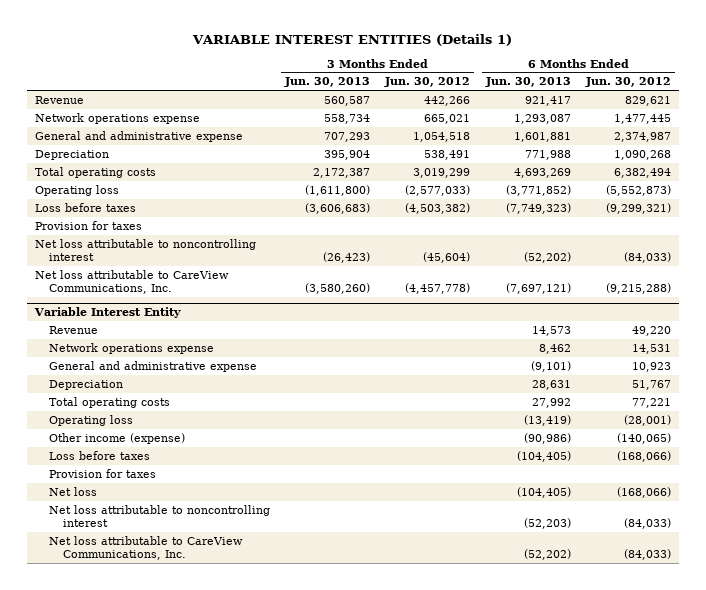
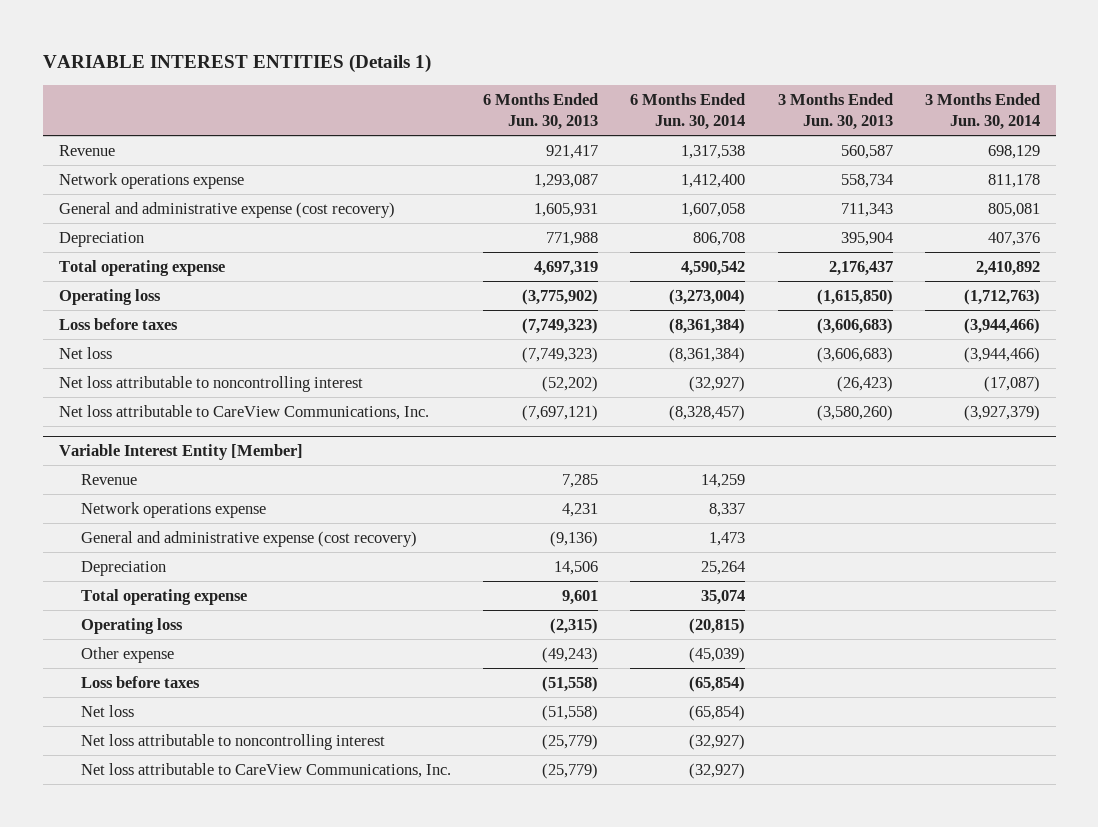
[384,77,471,88] Jun. 30, 2012 -> none
[585,77,672,88] Jun. 30, 2012 -> none
none -> [630,92,746,131] 6 Months Ended Jun. 30, 2014
none -> [924,92,1040,131] 3 Months Ended Jun. 30, 2014
[34,130,243,142] General and administrative expense -> [58,201,395,218] General and administrative expense (cost recovery)
[324,131,371,142] 707,293 -> [840,202,893,217] 711,343
[513,131,571,142] 1,601,881 -> [534,202,599,217] 1,605,931
[34,166,156,178] Total operating costs -> [58,259,225,276] Total operating expense
[313,167,371,178] 2,172,387 -> [828,260,893,276] 2,176,437
[513,167,571,178] 4,693,269 -> [534,260,599,276] 4,697,319
[305,184,371,196] (1,611,800) -> [816,288,893,305] (1,615,850)
[505,184,571,196] (3,771,852) -> [522,288,599,305] (3,775,902)
[34,220,142,230] Provision for taxes -> none
none -> [58,346,112,359] Net loss
[48,468,156,478] Provision for taxes -> none
[33,307,181,319] Variable Interest Entity -> [58,444,303,461] Variable Interest Entity [Member]
[531,325,571,336] 14,573 -> [562,473,599,488] 7,285
[538,343,571,354] 8,462 -> [562,502,599,517] 4,231
[48,360,257,372] General and administrative expense -> [81,530,418,547] General and administrative expense (cost recovery)
[530,360,571,372] (9,101) -> [550,530,599,547] (9,136)
[531,379,571,390] 28,631 -> [554,560,599,575] 14,506
[48,396,170,408] Total operating costs -> [81,588,248,605] Total operating expense
[531,397,571,408] 27,992 -> [562,589,599,605] 9,601
[523,414,571,426] (13,419) -> [550,617,599,634] (2,315)
[48,432,185,444] Other income (expense) -> [81,646,175,663] Other expense
[523,432,571,444] (90,986) -> [542,646,599,663] (49,243)
[516,450,571,462] (104,405) -> [542,675,599,692] (51,558)
[516,486,571,498] (104,405) -> [542,704,599,721] (51,558)
[523,517,571,529] (52,203) -> [542,733,599,750] (25,779)
[523,548,571,560] (52,202) -> [542,762,599,779] (25,779)

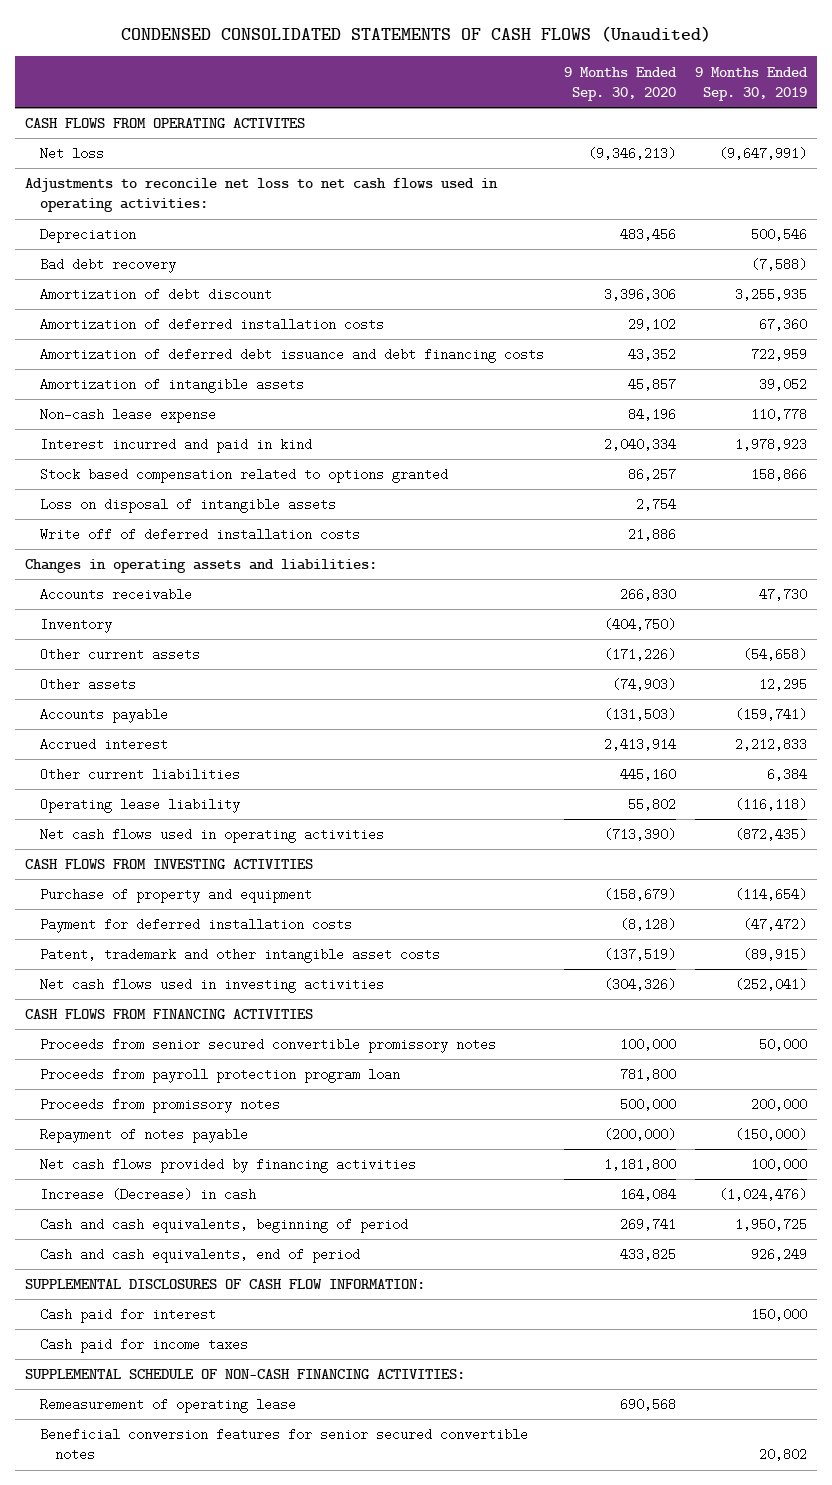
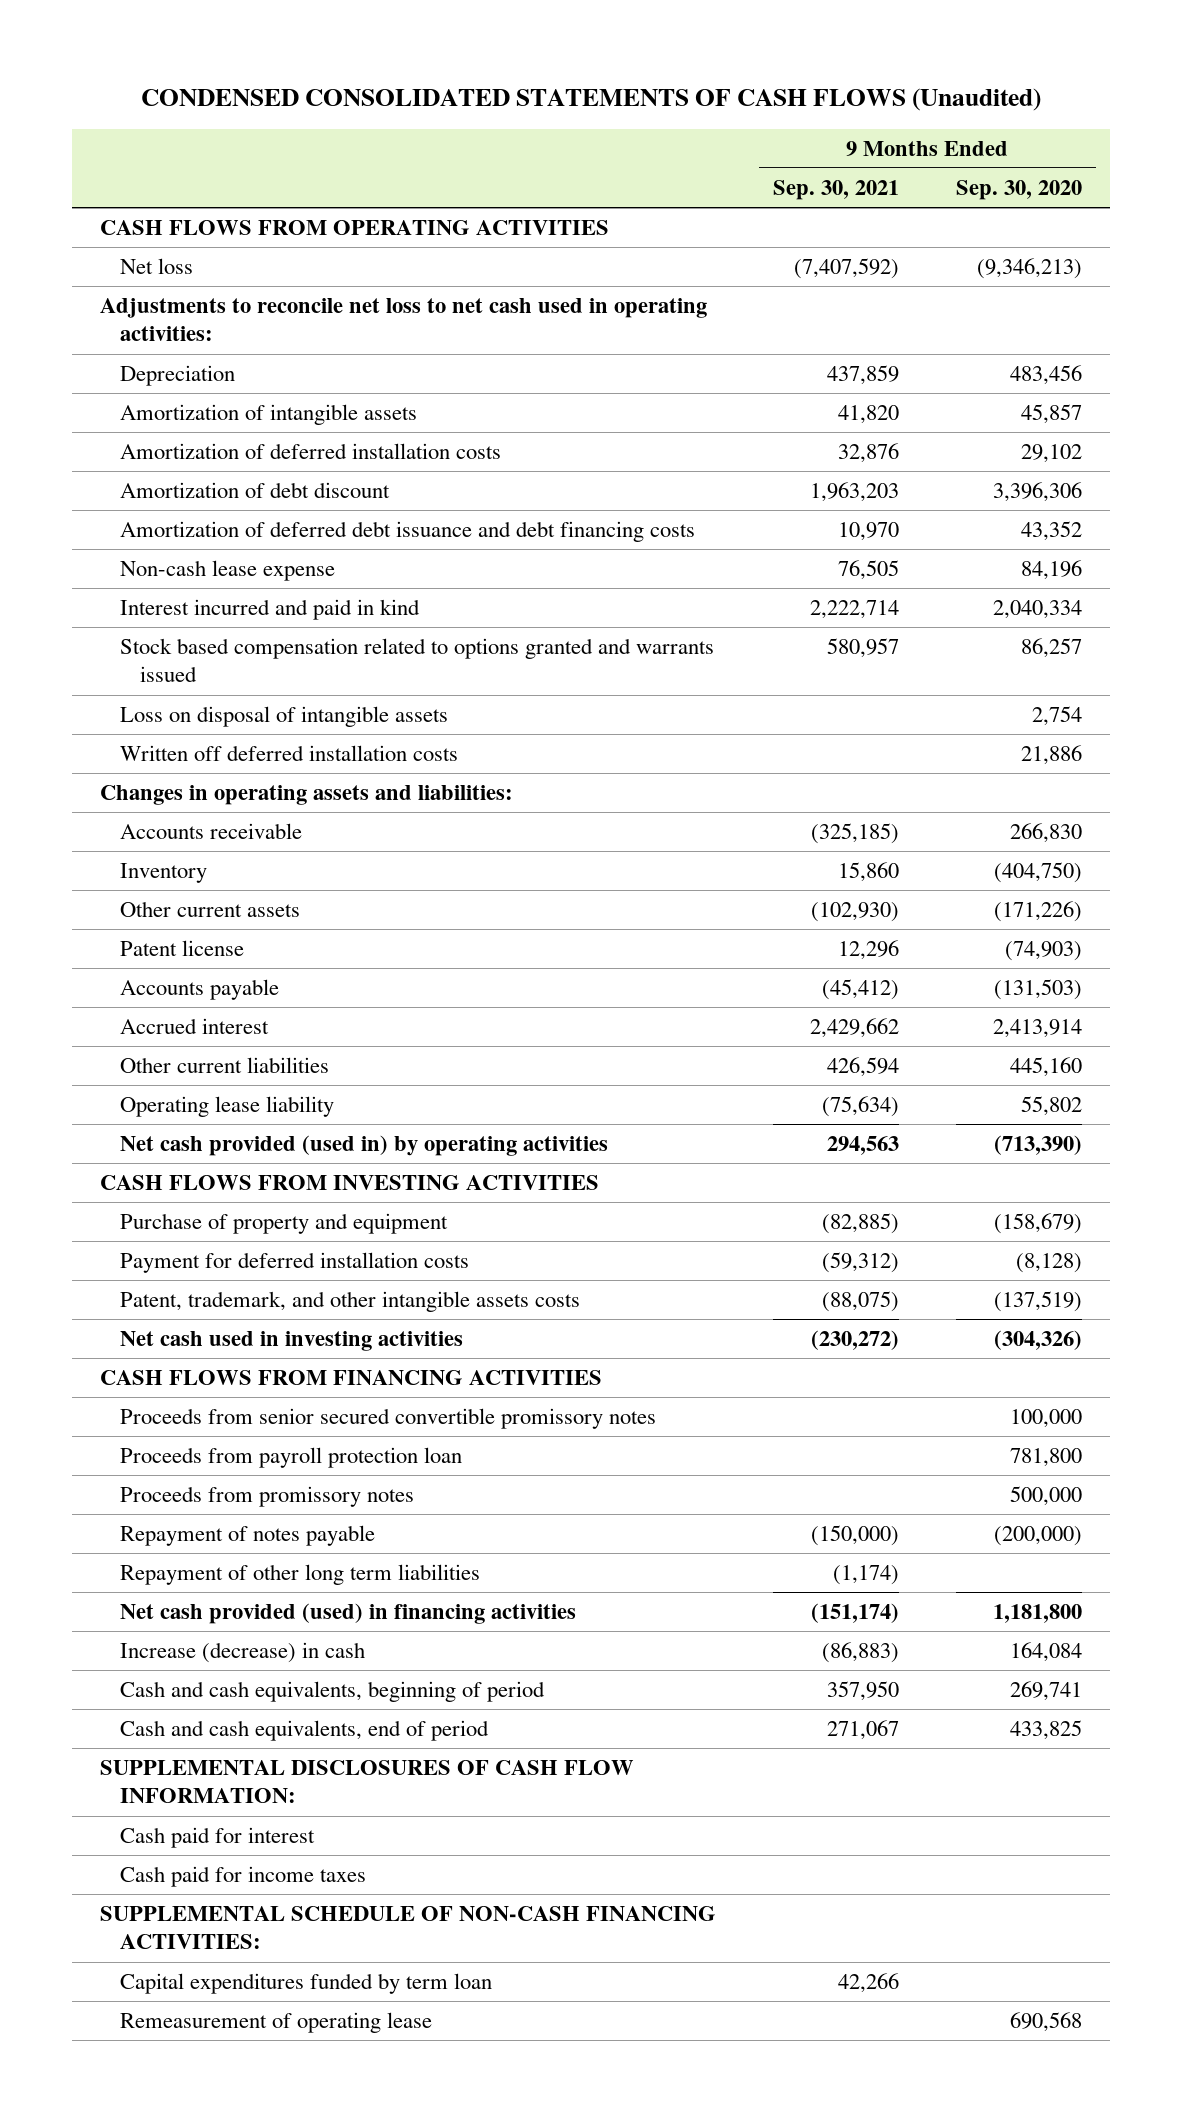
[695,66,809,101] 9 Months Ended Sep. 30, 2019 -> none
none -> [772,180,899,201] Sep. 30, 2021
[25,118,306,129] CASH FLOWS FROM OPERATING ACTIVITES -> [100,220,610,236] CASH FLOWS FROM OPERATING ACTIVITIES
[25,178,499,213] Adjustments to reconcile net loss to net cash flows used in operating activities: -> [100,298,708,342] Adjustments to reconcile net loss to net cash used in operating activities:
[40,258,177,274] Bad debt recovery -> none
[40,378,305,394] Amortization of intangible assets -> [119,404,417,426] Amortization of intangible assets
[40,288,273,302] Amortization of debt discount -> [119,482,390,499] Amortization of debt discount
[40,468,449,484] Stock based compensation related to options granted -> [119,638,714,683] Stock based compensation related to options granted and warrants issued
[40,528,361,542] Write off of deferred installation costs -> [119,745,458,762] Written off deferred installation costs
[40,678,137,692] Other assets -> [119,940,244,957] Patent license
[40,828,385,844] Net cash flows used in operating activities -> [119,1135,608,1157] Net cash provided (used in) by operating activities
[40,948,441,964] Patent, trademark and other intangible asset costs -> [119,1291,580,1313] Patent, trademark, and other intangible assets costs
[40,978,385,994] Net cash flows used in investing activities -> [119,1331,463,1352] Net cash used in investing activities
[40,1068,401,1084] Proceeds from payroll protection program loan -> [119,1447,462,1469] Proceeds from payroll protection loan
none -> [119,1564,480,1586] Repayment of other long term liabilities
[40,1158,417,1174] Net cash flows provided by financing activities -> [119,1603,576,1625] Net cash provided (used) in financing activities
[40,1188,257,1202] Increase (Decrease) in cash -> [119,1642,365,1664] Increase (decrease) in cash
none -> [119,1973,492,1995] Capital expenditures funded by term loan
[40,1428,529,1462] Beneficial conversion features for senior secured convertible notes -> none

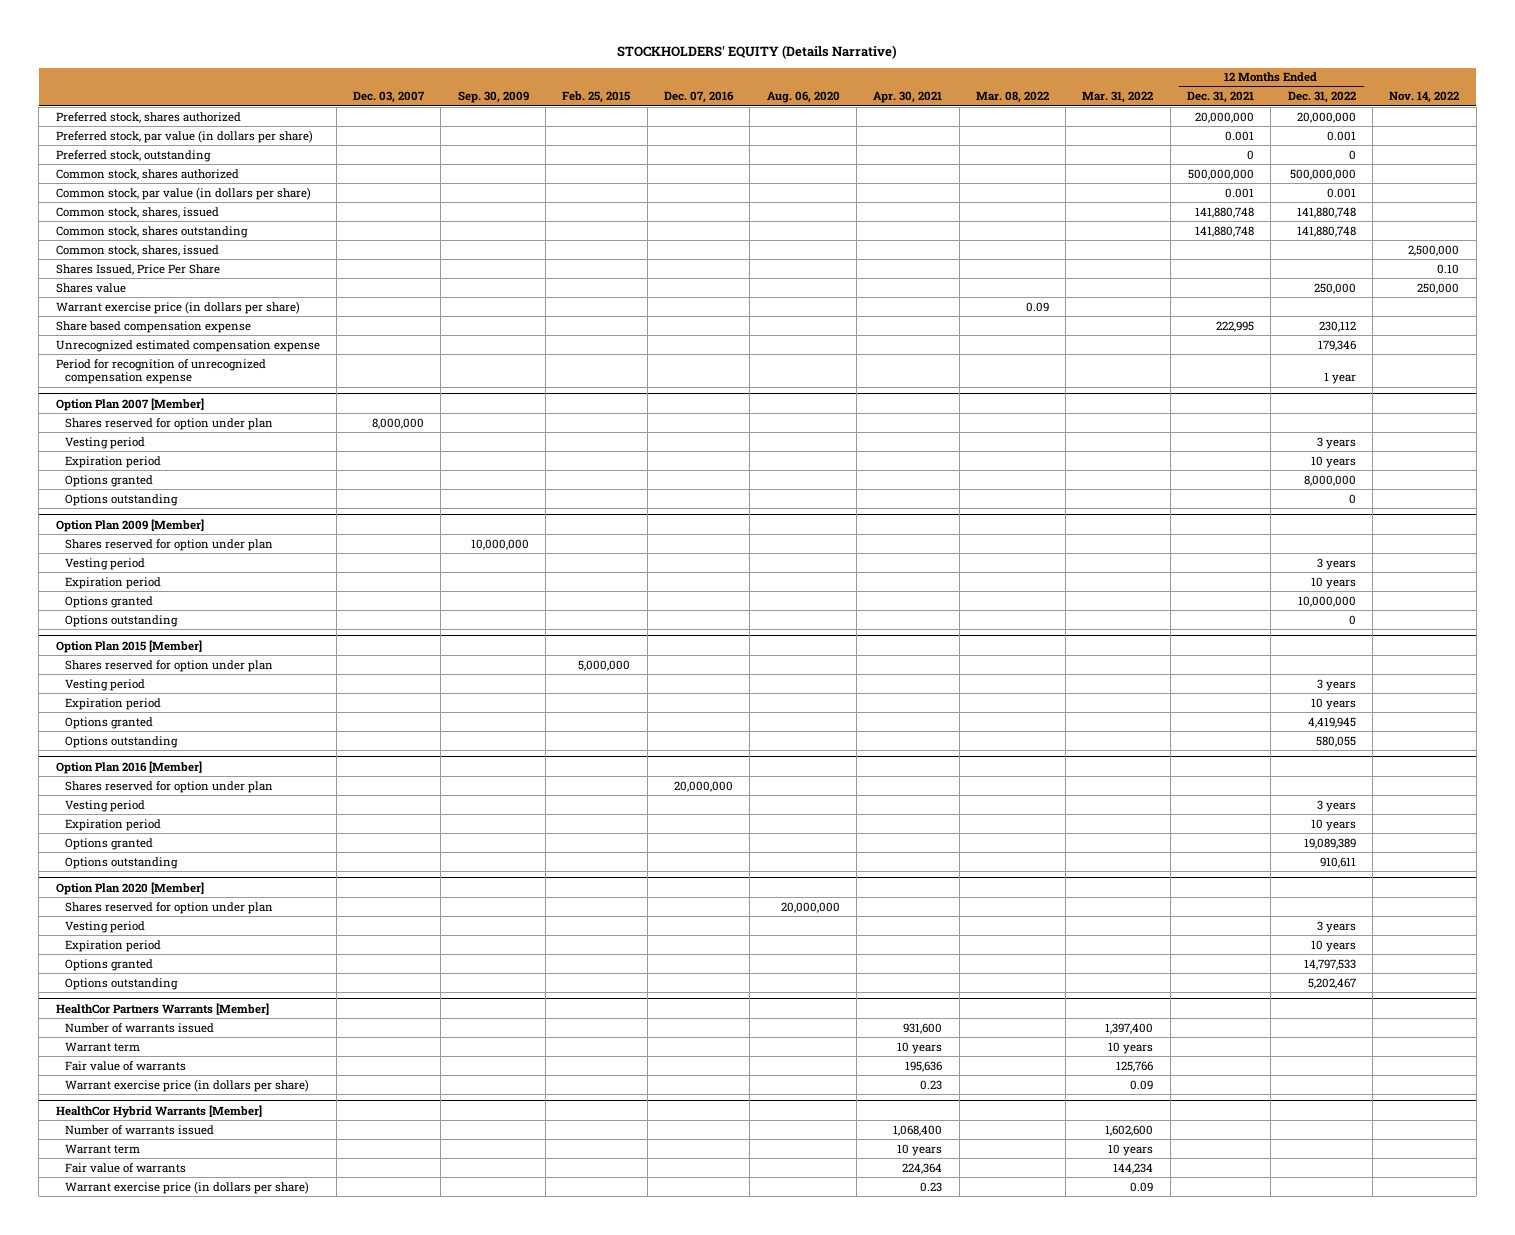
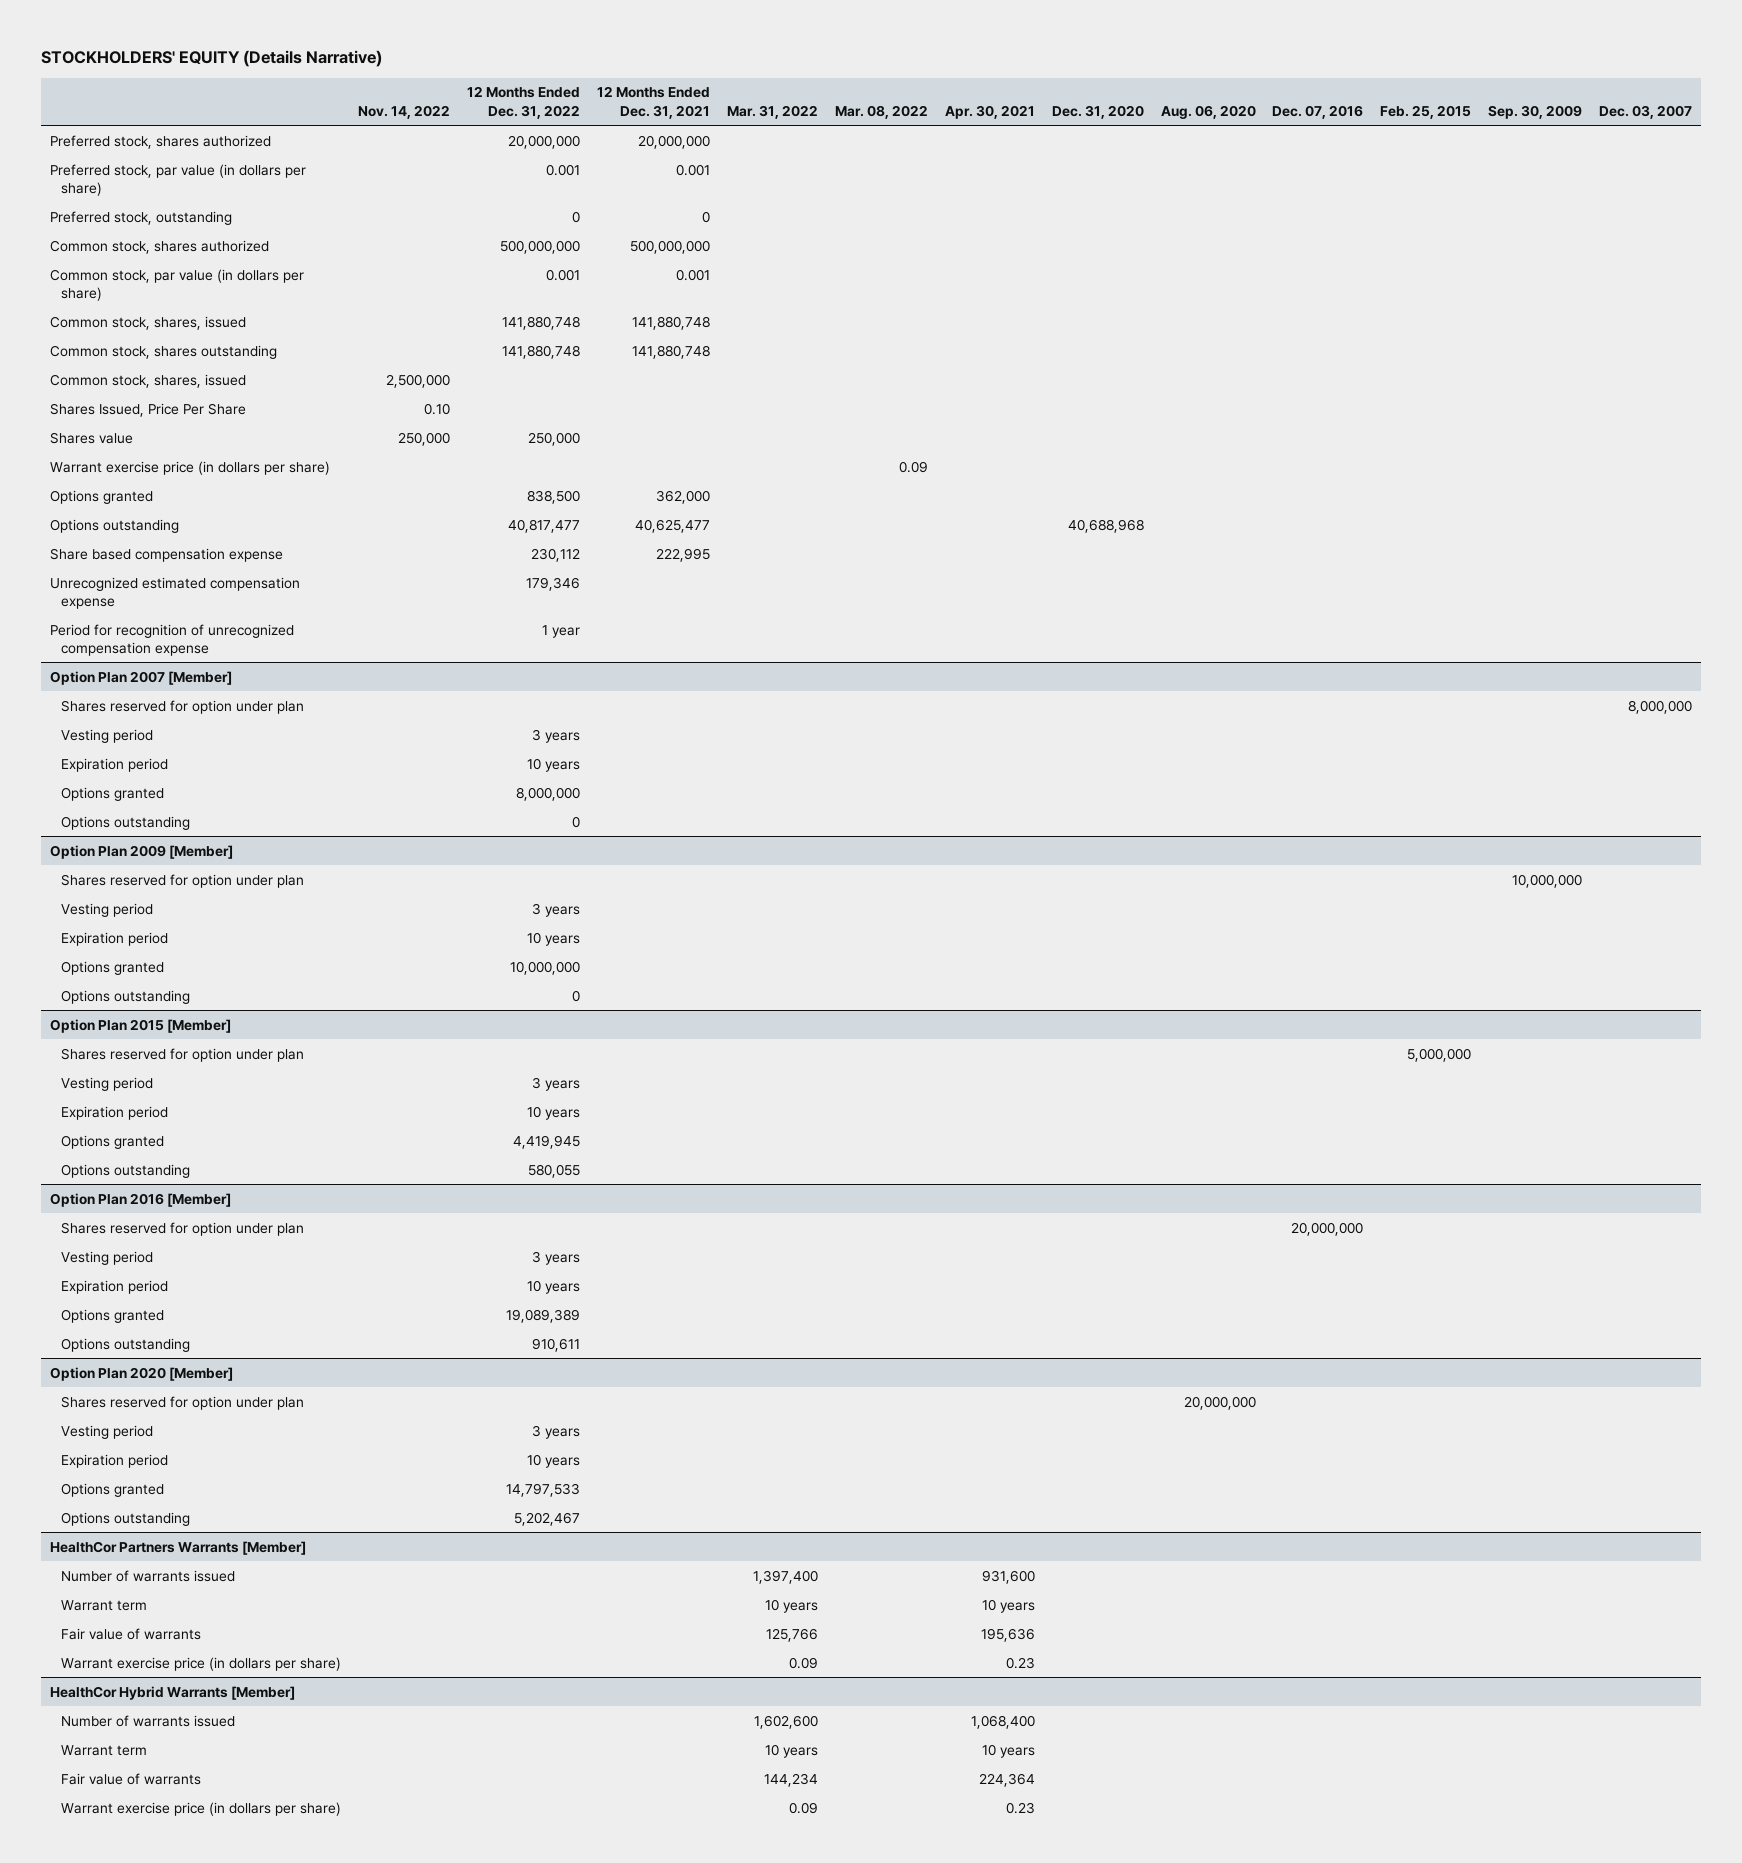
none -> [1051,104,1144,119] Dec. 31, 2020
none -> [49,489,153,504] Options granted
none -> [49,518,179,533] Options outstanding

